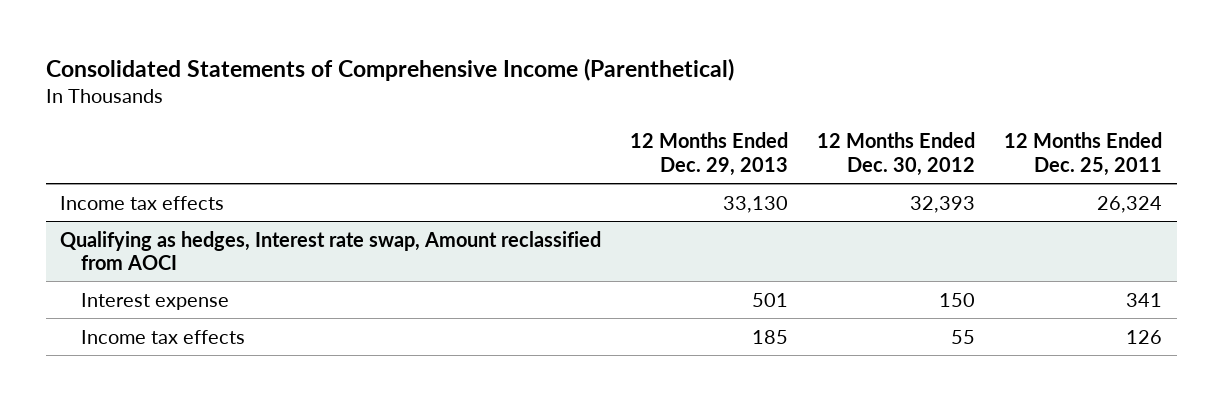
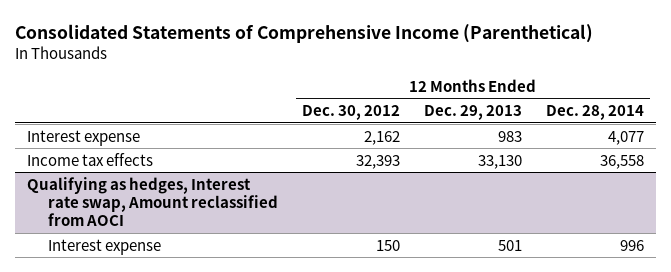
[1004,132,1163,176] 12 Months Ended Dec. 25, 2011 -> none
none -> [546,105,645,121] Dec. 28, 2014
none -> [27,129,141,146] Interest expense
[81,329,246,344] Income tax effects -> none

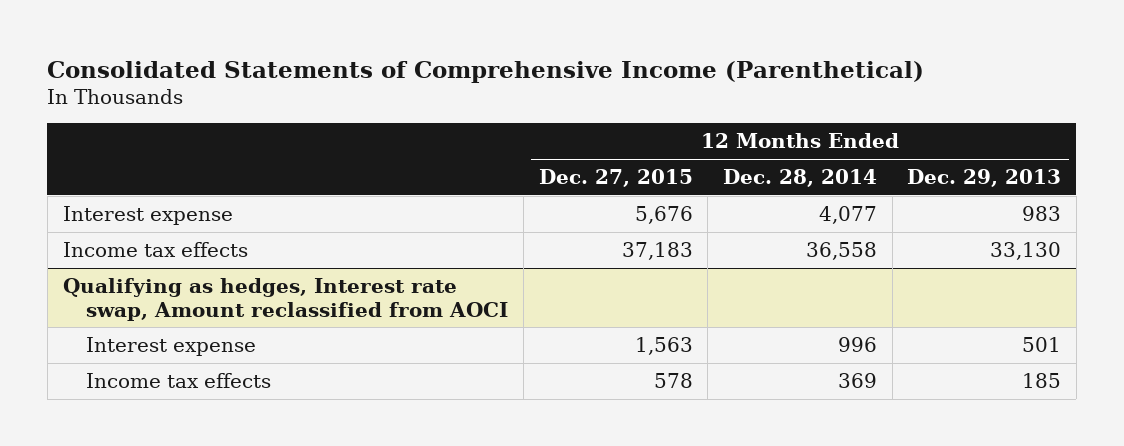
[301,105,400,121] Dec. 30, 2012 -> none
none -> [538,169,693,188] Dec. 27, 2015
none -> [86,372,272,388] Income tax effects

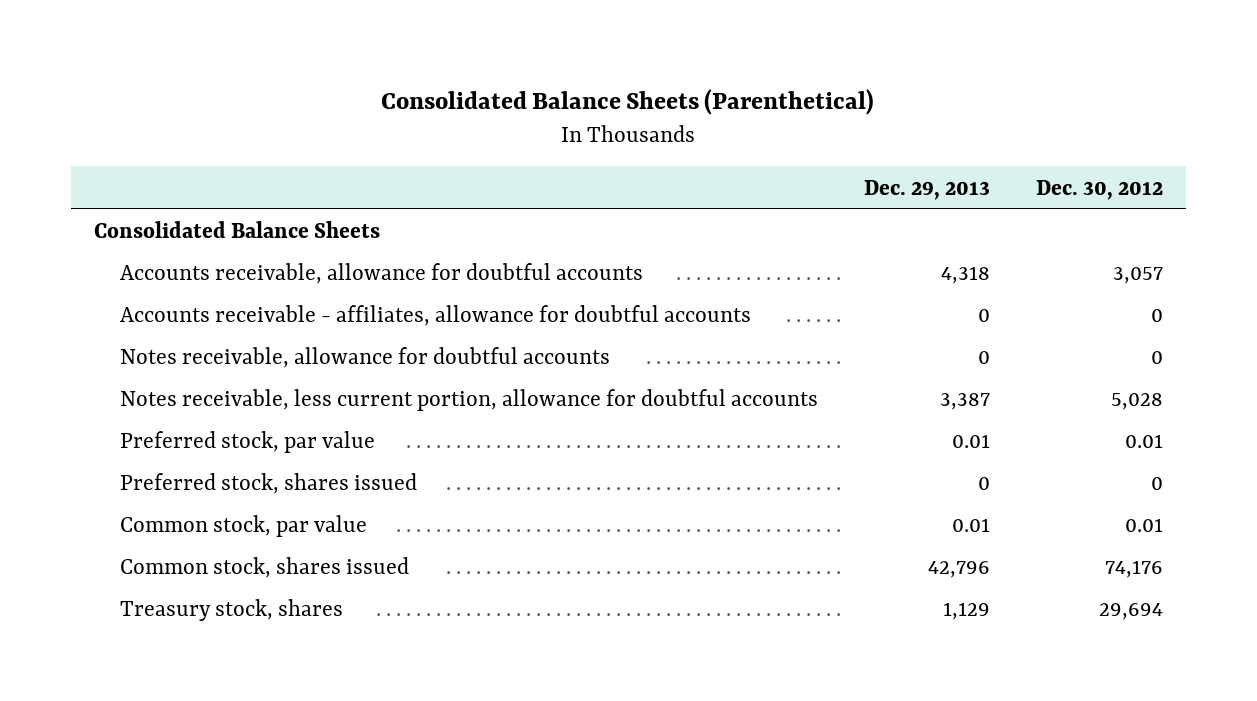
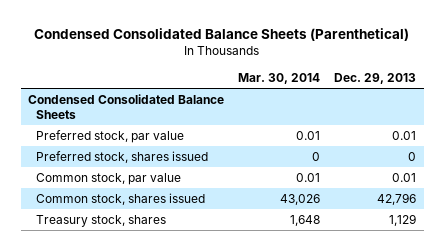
[381,89,875,116] Consolidated Balance Sheets (Parenthetical) -> [34,28,410,42] Condensed Consolidated Balance Sheets (Parenthetical)
[1035,179,1163,200] Dec. 30, 2012 -> none
none -> [238,73,321,85] Mar. 30, 2014
[120,263,644,285] Accounts receivable, allowance for doubtful accounts -> none
[120,305,752,327] Accounts receivable - affiliates, allowance for doubtful accounts -> none
[120,347,611,369] Notes receivable, allowance for doubtful accounts -> none
[120,389,819,412] Notes receivable, less current portion, allowance for doubtful accounts -> none
[94,221,381,239] Consolidated Balance Sheets -> [27,93,224,120] Condensed Consolidated Balance Sheets

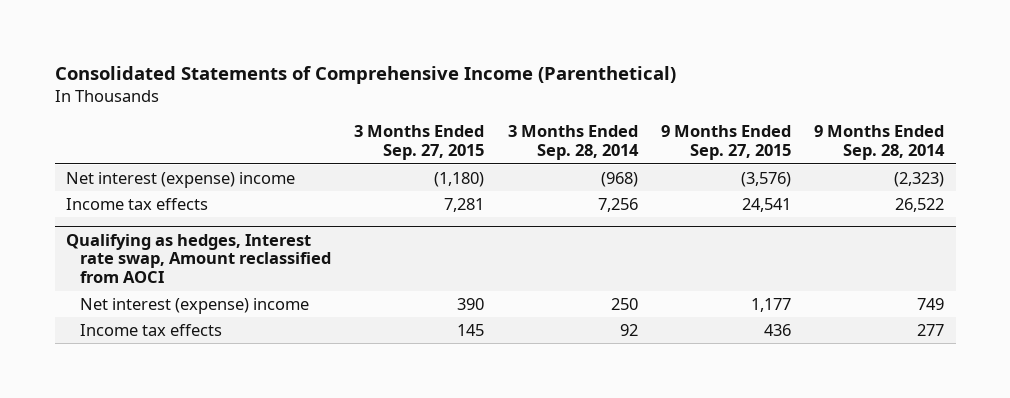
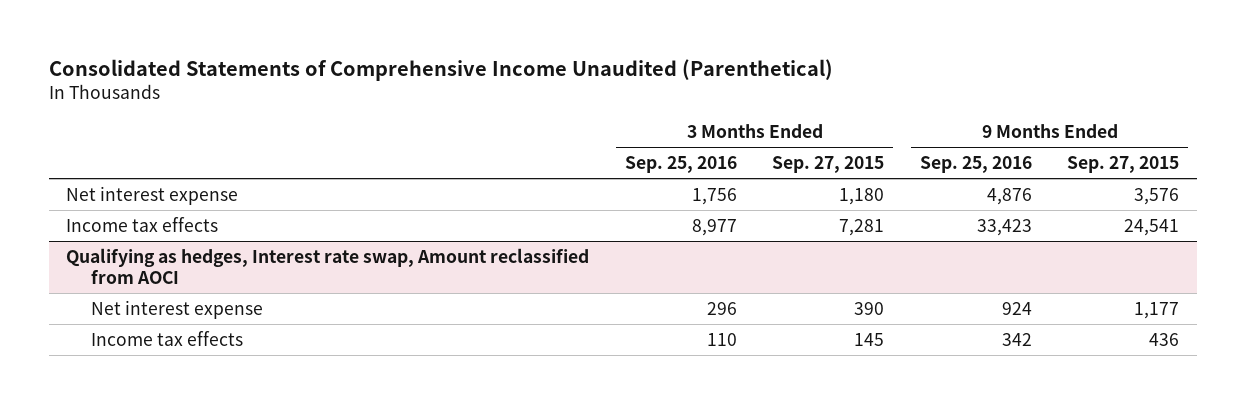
[54,65,676,84] Consolidated Statements of Comprehensive Income (Parenthetical) -> [48,58,833,81] Consolidated Statements of Comprehensive Income Unaudited (Parenthetical)
[507,125,639,161] 3 Months Ended Sep. 28, 2014 -> none
[814,125,946,161] 9 Months Ended Sep. 28, 2014 -> none
none -> [624,155,737,173] Sep. 25, 2016
none -> [919,155,1032,173] Sep. 25, 2016
[66,172,296,189] Net interest (expense) income -> [66,185,239,205] Net interest expense
[434,172,485,188] (1,180) -> [839,187,885,205] 1,180
[740,172,791,188] (3,576) -> [1134,187,1180,205] 3,576
[79,298,309,315] Net interest (expense) income -> [90,299,263,319] Net interest expense

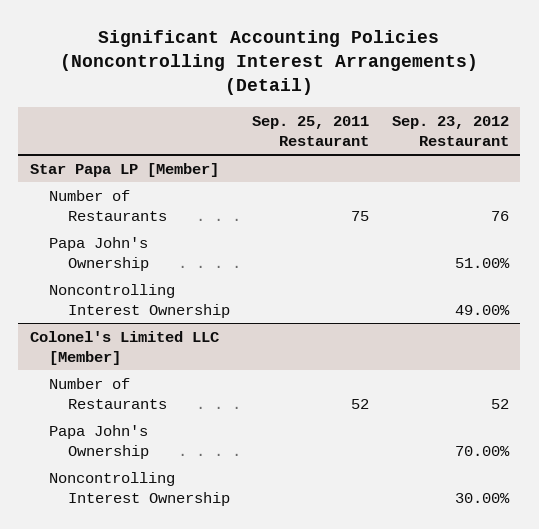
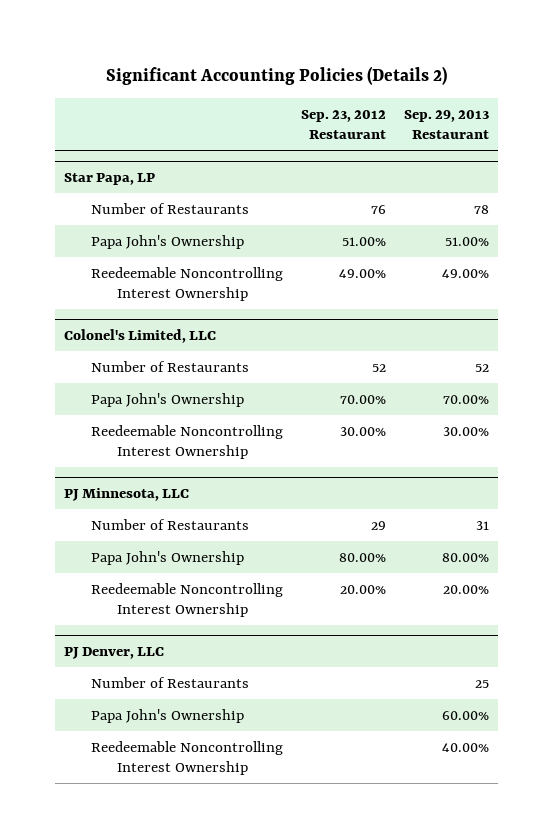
[60,29,479,96] Significant Accounting Policies (Noncontrolling Interest Arrangements) (Detail) -> [105,66,447,86] Significant Accounting Policies (Details 2)
[252,115,370,146] Sep. 25, 2011 Restaurant -> none
none -> [404,109,490,140] Sep. 29, 2013 Restaurant
[29,162,219,177] Star Papa LP [Member] -> [64,172,156,185] Star Papa, LP
[48,283,230,318] Noncontrolling Interest Ownership -> [90,266,283,301] Reedeemable Noncontrolling Interest Ownership
[29,330,219,365] Colonel's Limited LLC [Member] -> [64,328,217,343] Colonel's Limited, LLC
[48,471,230,506] Noncontrolling Interest Ownership -> [90,424,283,459] Reedeemable Noncontrolling Interest Ownership
none -> [64,487,190,501] PJ Minnesota, LLC
none -> [90,518,249,530] Number of Restaurants
none -> [90,550,244,565] Papa John's Ownership
none -> [90,582,283,617] Reedeemable Noncontrolling Interest Ownership
none -> [64,646,165,659] PJ Denver, LLC
none -> [90,676,249,688] Number of Restaurants
none -> [90,708,244,723] Papa John's Ownership
none -> [90,740,283,775] Reedeemable Noncontrolling Interest Ownership

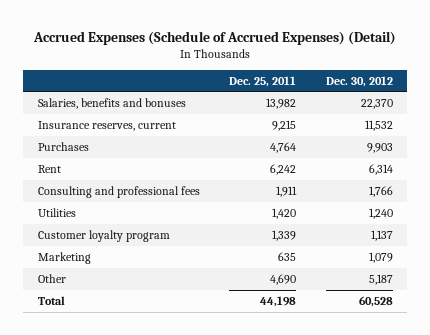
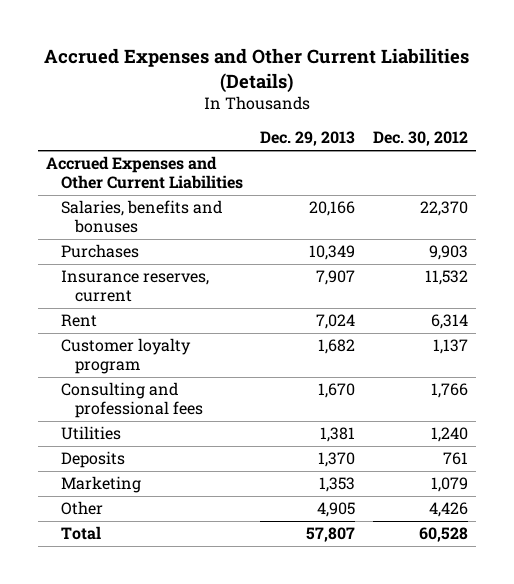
[33,30,397,45] Accrued Expenses (Schedule of Accrued Expenses) (Detail) -> [44,47,470,93] Accrued Expenses and Other Current Liabilities (Details)
[229,75,297,87] Dec. 25, 2011 -> none
none -> [260,131,356,147] Dec. 29, 2013
none -> [46,156,243,190] Accrued Expenses and Other Current Liabilities
[37,120,176,131] Insurance reserves, current -> [60,270,209,303] Insurance reserves, current
[37,229,170,242] Customer loyalty program -> [60,338,191,375] Customer loyalty program
none -> [60,451,125,469] Deposits
[368,273,393,285] 5,187 -> [428,502,468,518] 4,426

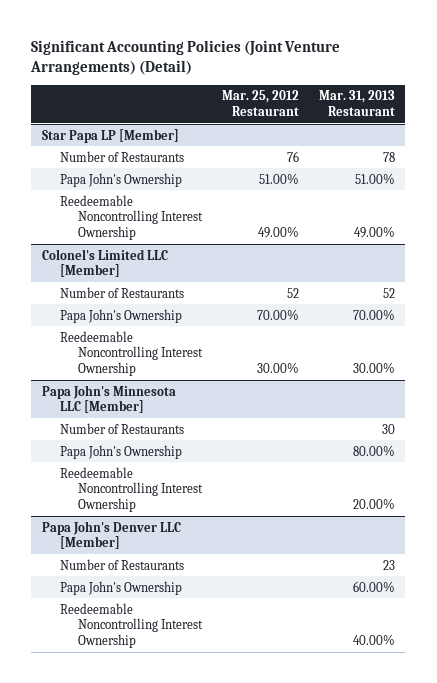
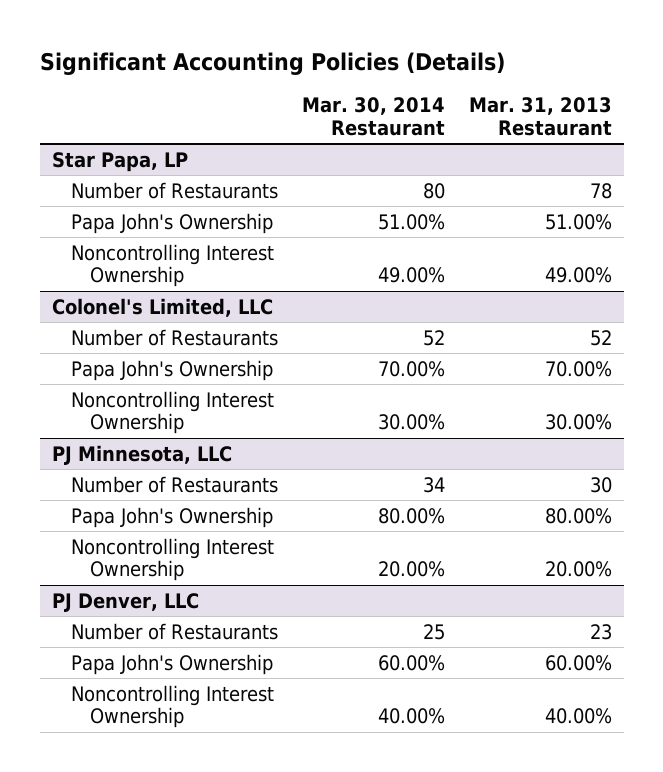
[30,39,341,75] Significant Accounting Policies (Joint Venture Arrangements) (Detail) -> [39,51,505,75] Significant Accounting Policies (Details)
[221,90,299,117] Mar. 25, 2012 Restaurant -> none
none -> [301,96,445,136] Mar. 30, 2014 Restaurant
[41,128,179,143] Star Papa LP [Member] -> [51,151,188,172] Star Papa, LP
[59,194,203,241] Reedeemable Noncontrolling Interest Ownership -> [70,243,274,288] Noncontrolling Interest Ownership
[41,248,168,278] Colonel's Limited LLC [Member] -> [51,297,273,317] Colonel's Limited, LLC
[41,384,176,414] Papa John's Minnesota LLC [Member] -> none
[59,330,203,377] Reedeemable Noncontrolling Interest Ownership -> [70,390,274,435] Noncontrolling Interest Ownership
none -> [51,444,232,465] PJ Minnesota, LLC
[41,520,181,550] Papa John's Denver LLC [Member] -> none
[59,466,203,513] Reedeemable Noncontrolling Interest Ownership -> [70,537,274,582] Noncontrolling Interest Ownership
none -> [51,592,199,612] PJ Denver, LLC
[59,602,203,649] Reedeemable Noncontrolling Interest Ownership -> [70,684,274,729] Noncontrolling Interest Ownership

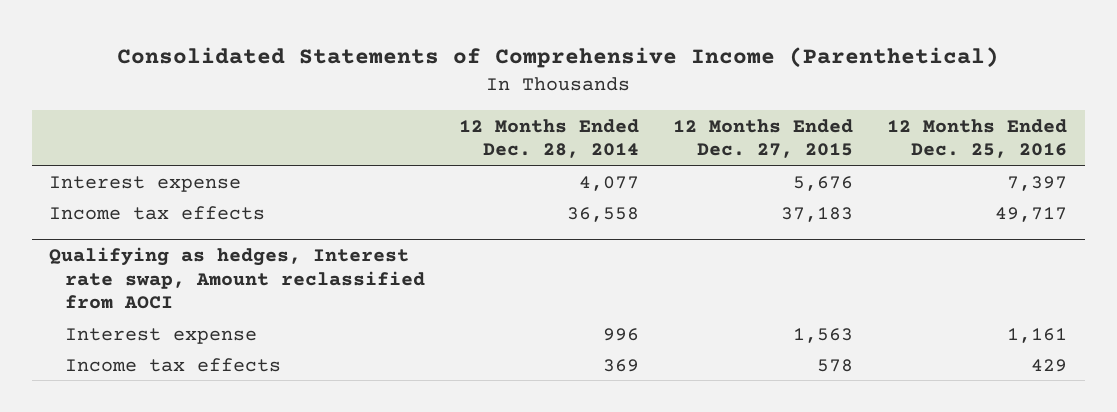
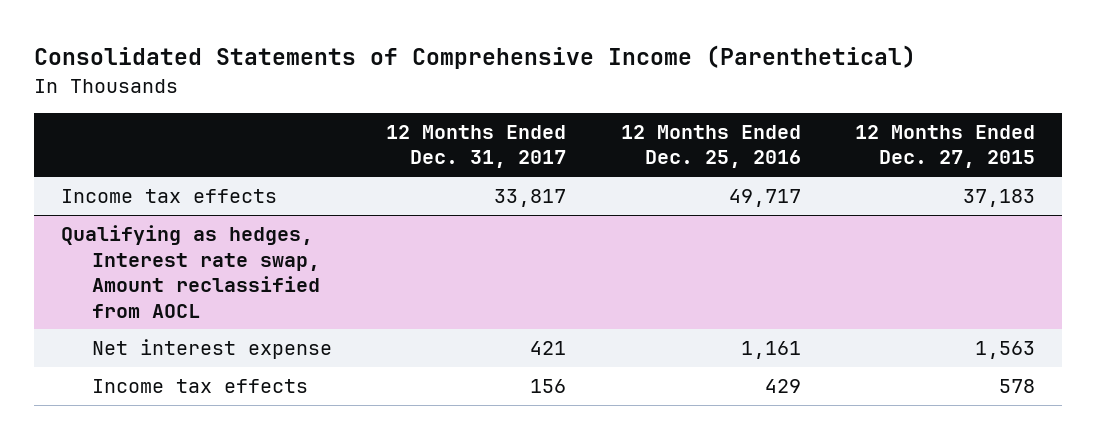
[459,118,640,159] 12 Months Ended Dec. 28, 2014 -> none
none -> [386,124,567,169] 12 Months Ended Dec. 31, 2017
[49,175,242,192] Interest expense -> none
[49,247,426,310] Qualifying as hedges, Interest rate swap, Amount reclassified from AOCI -> [61,225,320,318] Qualifying as hedges, Interest rate swap, Amount reclassified from AOCL
[65,327,258,344] Interest expense -> [91,339,332,360] Net interest expense

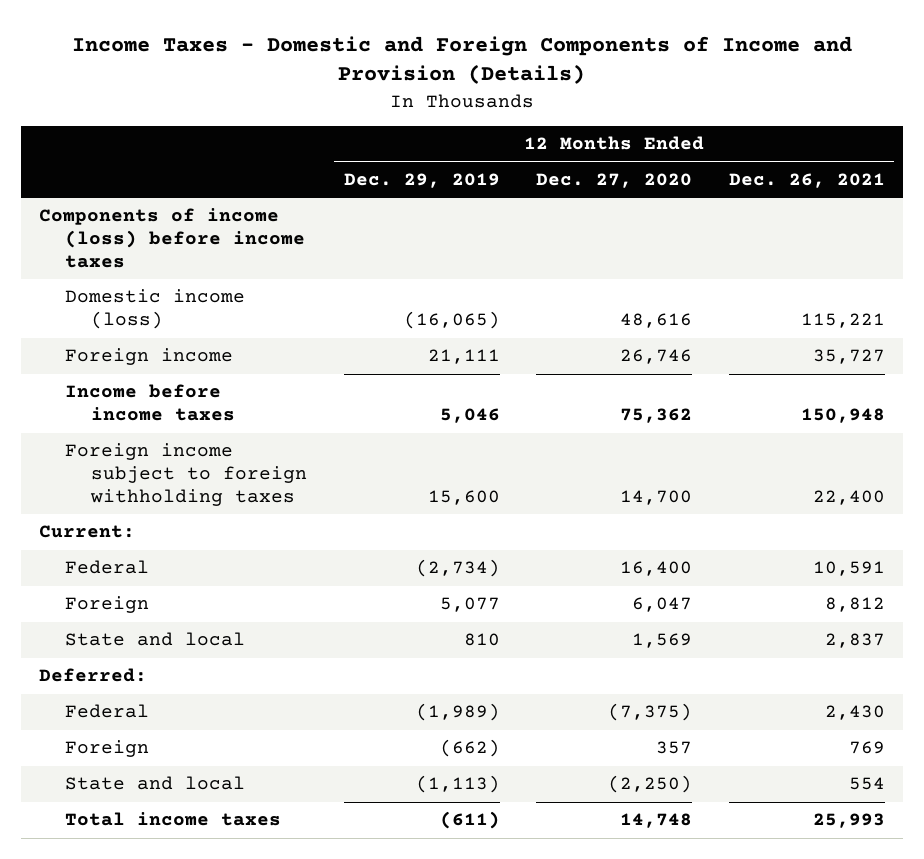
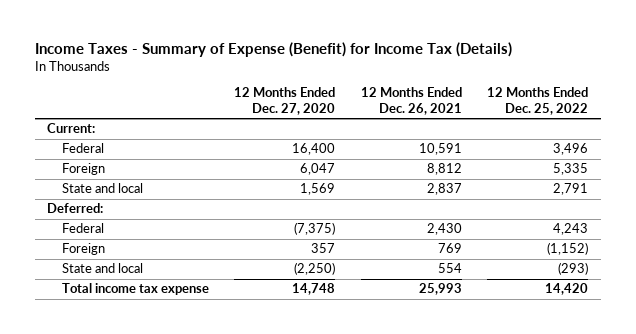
[71,35,852,85] Income Taxes - Domestic and Foreign Components of Income and Provision (Details) -> [34,41,512,57] Income Taxes - Summary of Expense (Benefit) for Income Tax (Details)
[343,173,500,189] Dec. 29, 2019 -> none
none -> [487,87,589,116] 12 Months Ended Dec. 25, 2022
[38,208,305,269] Components of income (loss) before income taxes -> none
[64,289,245,330] Domestic income (loss) -> none
[64,348,233,366] Foreign income -> none
[64,384,235,422] Income before income taxes -> none
[64,443,307,507] Foreign income subject to foreign withholding taxes -> none
[64,812,281,827] Total income taxes -> [61,283,209,296] Total income tax expense

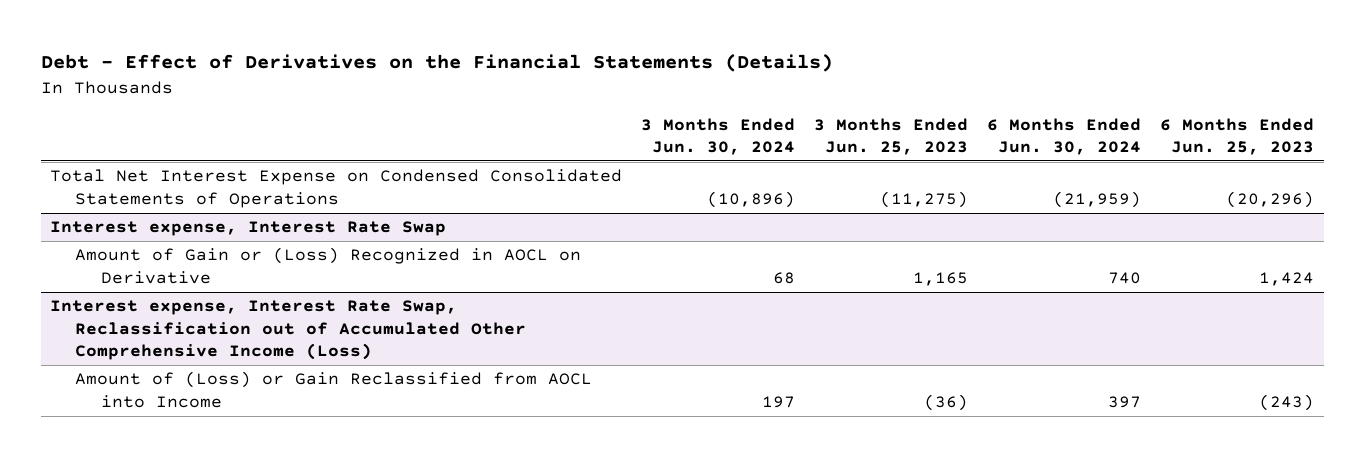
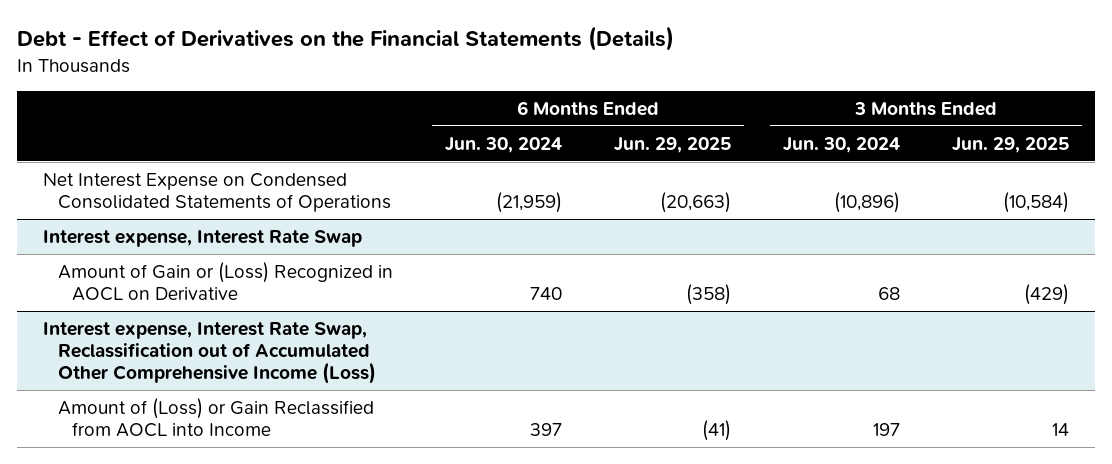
[814,117,969,156] 3 Months Ended Jun. 25, 2023 -> none
[1160,117,1315,156] 6 Months Ended Jun. 25, 2023 -> none
none -> [613,136,731,153] Jun. 29, 2025
none -> [952,136,1070,153] Jun. 29, 2025
[50,169,623,208] Total Net Interest Expense on Condensed Consolidated Statements of Operations -> [42,172,391,212] Net Interest Expense on Condensed Consolidated Statements of Operations

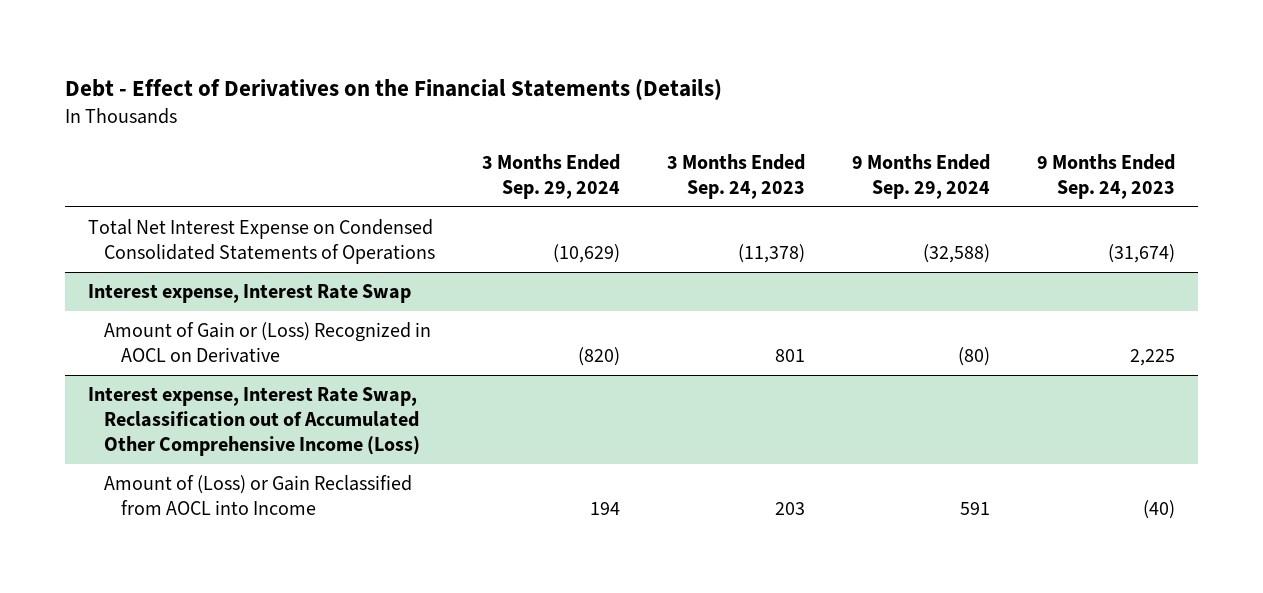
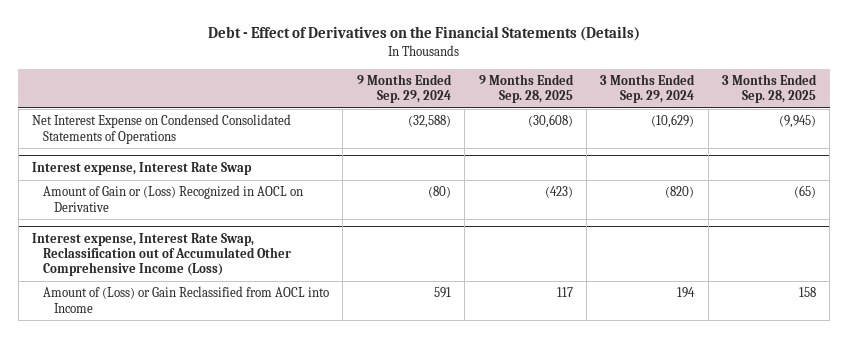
[667,154,806,199] 3 Months Ended Sep. 24, 2023 -> none
[1036,154,1175,199] 9 Months Ended Sep. 24, 2023 -> none
none -> [478,74,574,104] 9 Months Ended Sep. 28, 2025
none -> [722,74,818,104] 3 Months Ended Sep. 28, 2025
[87,219,436,264] Total Net Interest Expense on Condensed Consolidated Statements of Operations -> [32,114,292,144] Net Interest Expense on Condensed Consolidated Statements of Operations

